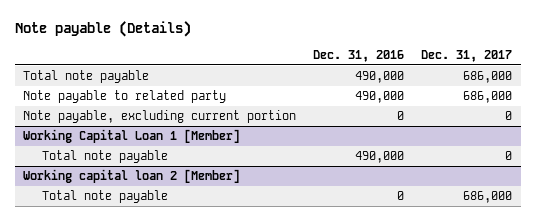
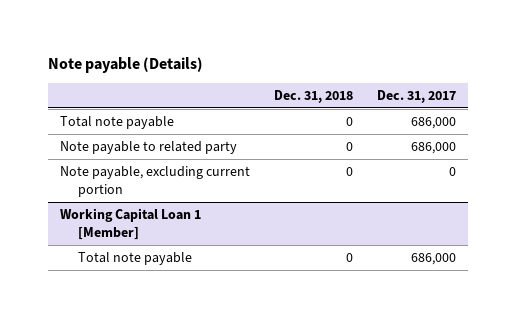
[313,49,405,62] Dec. 31, 2016 -> none
none -> [273,89,353,103] Dec. 31, 2018
[42,150,169,164] Total note payable -> none
[23,169,241,184] Working capital loan 2 [Member] -> none

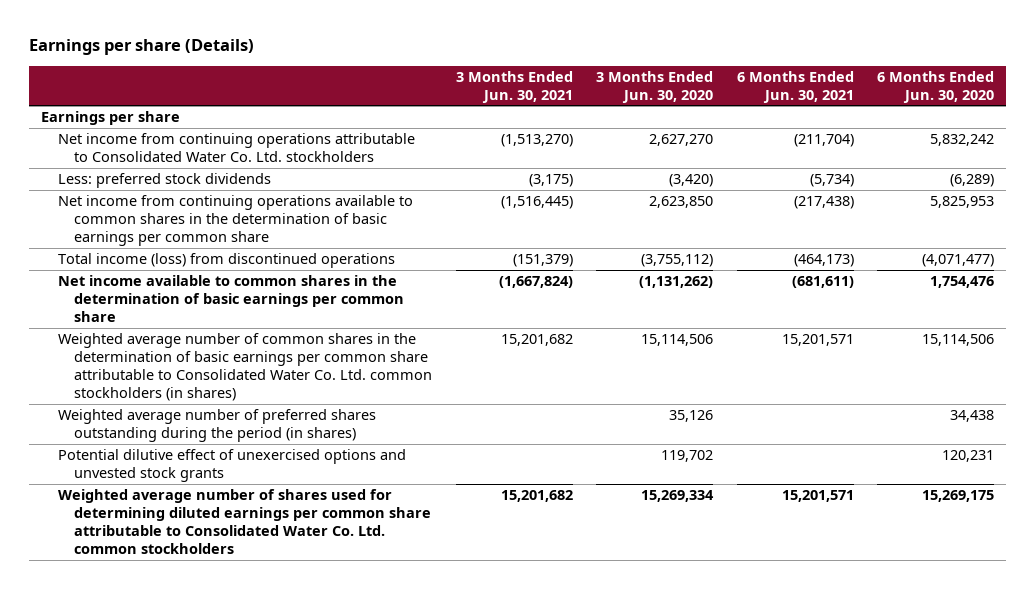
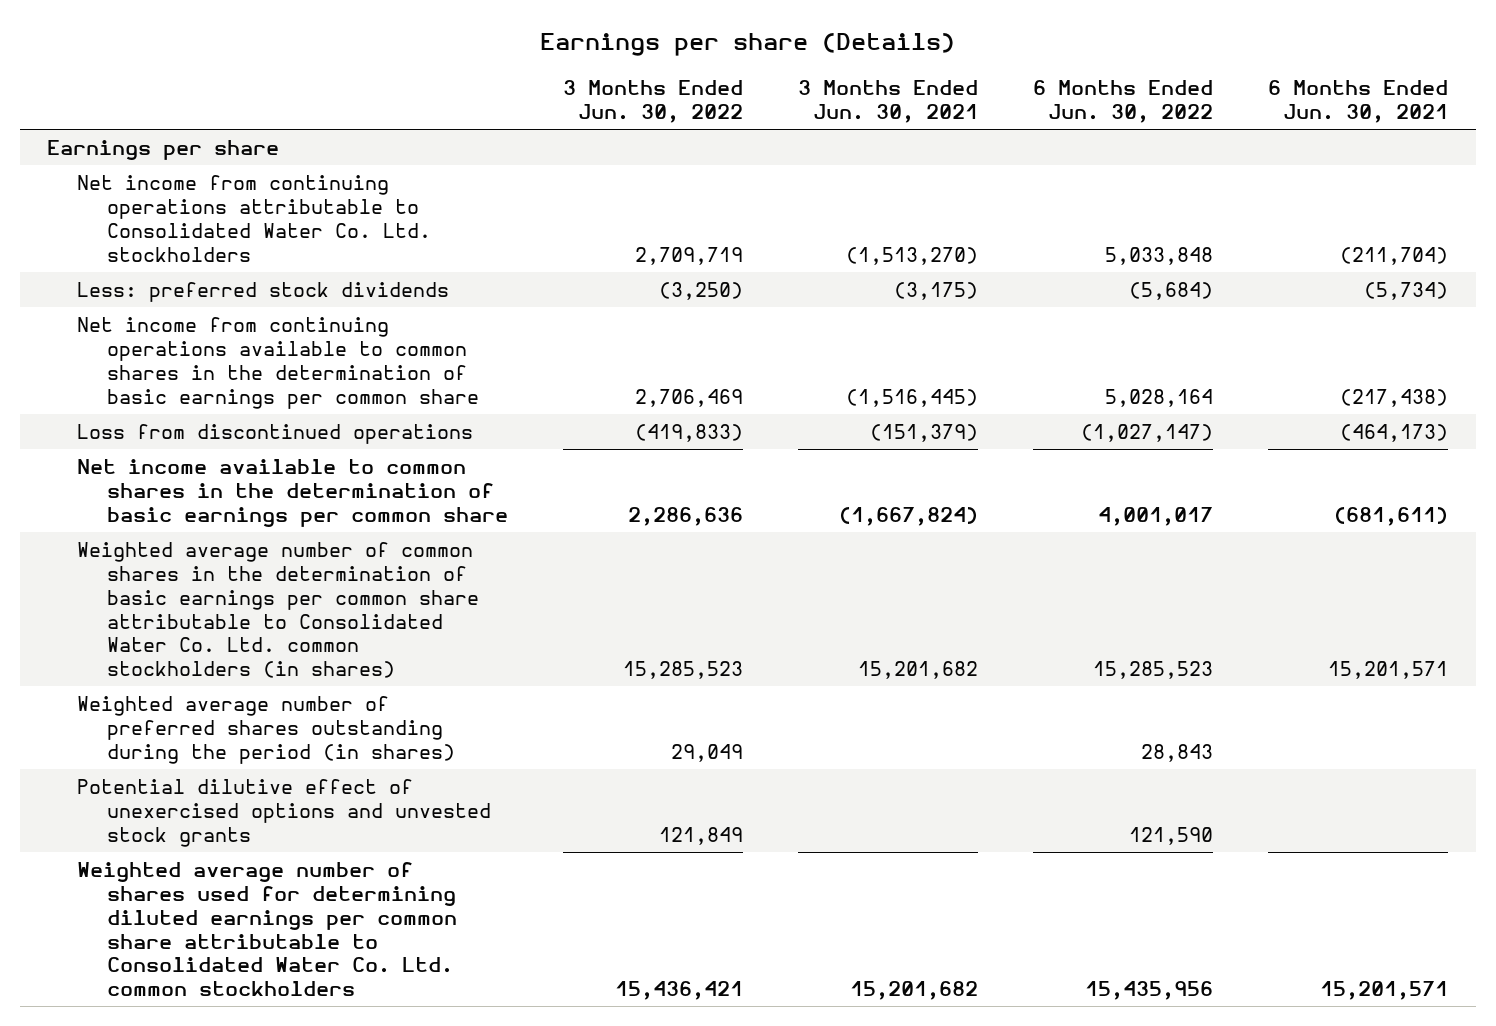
[596,70,714,103] 3 Months Ended Jun. 30, 2020 -> none
[877,70,995,103] 6 Months Ended Jun. 30, 2020 -> none
none -> [563,80,744,124] 3 Months Ended Jun. 30, 2022
none -> [1033,80,1214,124] 6 Months Ended Jun. 30, 2022
[57,252,395,268] Total income (loss) from discontinued operations -> [77,424,474,445] Loss from discontinued operations

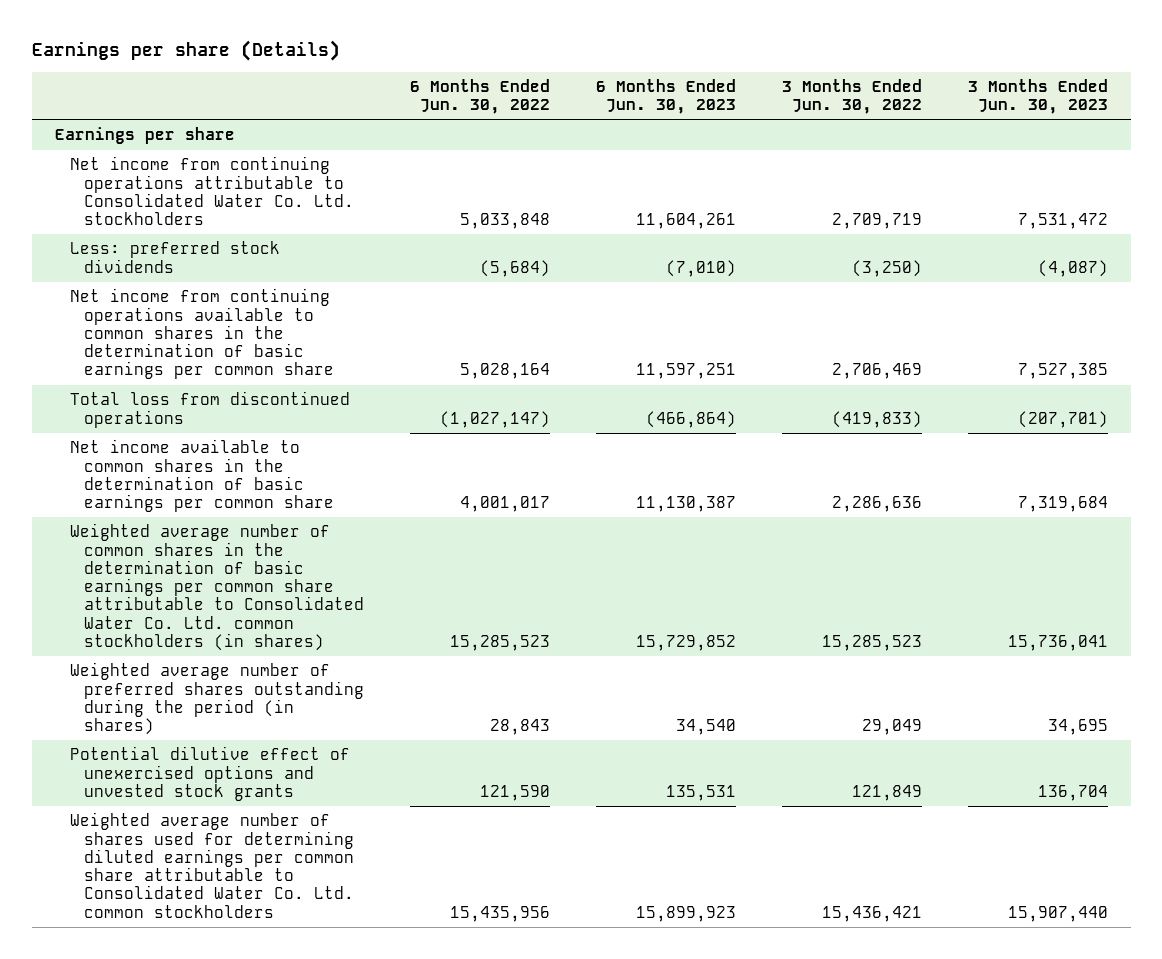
[798,80,979,124] 3 Months Ended Jun. 30, 2021 -> none
[1268,80,1449,124] 6 Months Ended Jun. 30, 2021 -> none
none -> [595,78,736,115] 6 Months Ended Jun. 30, 2023
none -> [967,78,1108,115] 3 Months Ended Jun. 30, 2023
[77,424,474,445] Loss from discontinued operations -> [69,391,350,428] Total loss from discontinued operations

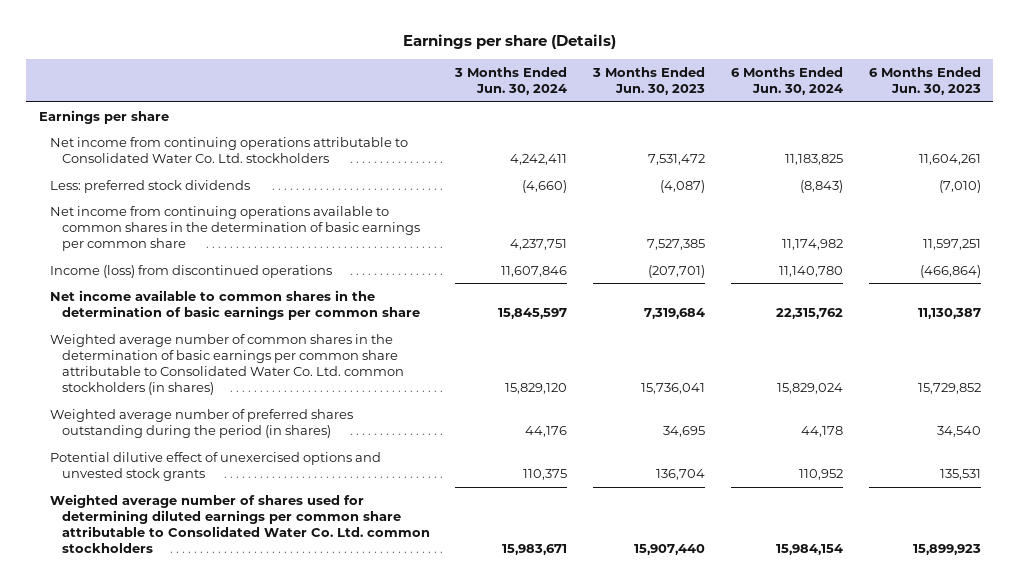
[410,78,551,115] 6 Months Ended Jun. 30, 2022 -> none
[781,78,922,115] 3 Months Ended Jun. 30, 2022 -> none
none -> [454,66,568,96] 3 Months Ended Jun. 30, 2024
none -> [730,66,843,96] 6 Months Ended Jun. 30, 2024
[69,391,350,428] Total loss from discontinued operations -> [50,264,333,278] Income (loss) from discontinued operations

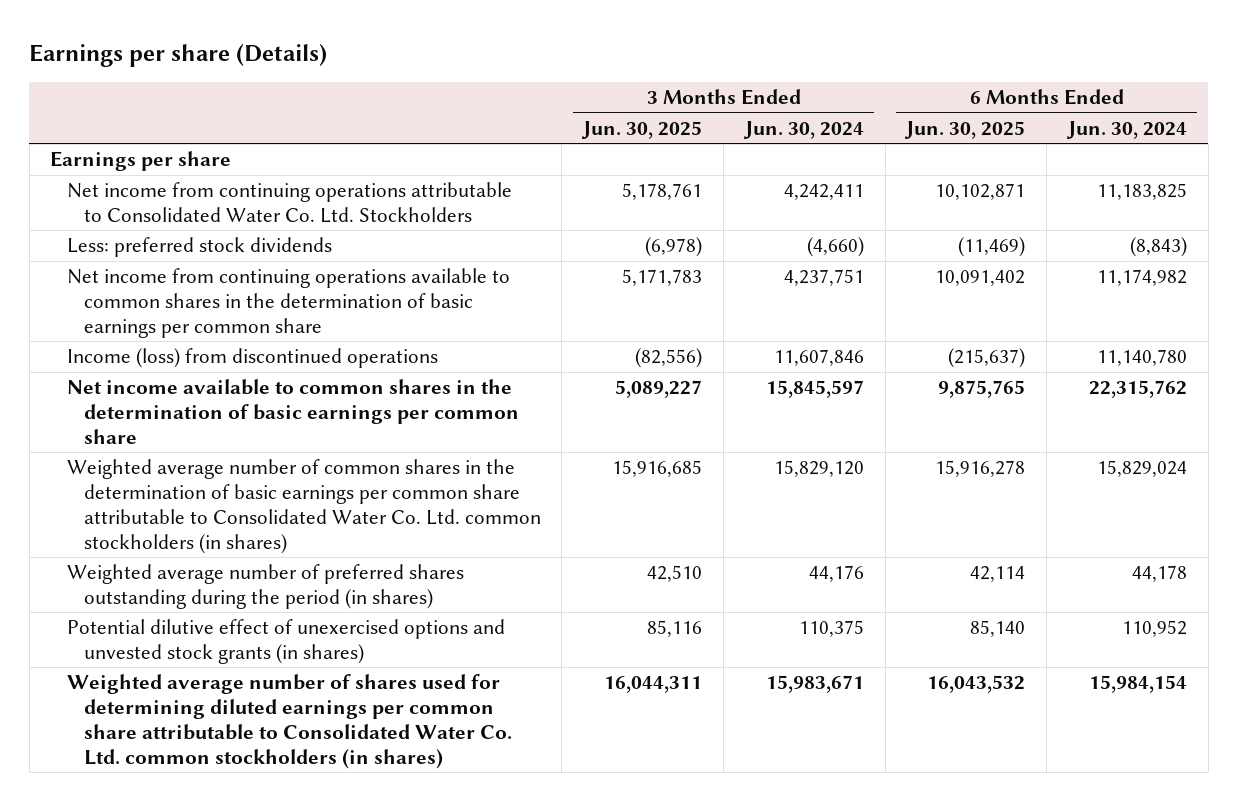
[592,66,706,96] 3 Months Ended Jun. 30, 2023 -> none
[868,66,981,96] 6 Months Ended Jun. 30, 2023 -> none
none -> [581,120,703,139] Jun. 30, 2025
none -> [904,120,1026,139] Jun. 30, 2025
[50,136,409,163] Net income from continuing operations attributable to Consolidated Water Co. Ltd. stockholders -> [67,182,513,223] Net income from continuing operations attributable to Consolidated Water Co. Ltd. Stockholders
[50,451,382,481] Potential dilutive effect of unexercised options and unvested stock grants -> [67,619,506,664] Potential dilutive effect of unexercised options and unvested stock grants (in shares)
[50,493,430,554] Weighted average number of shares used for determining diluted earnings per common share attributable to Consolidated Water Co. Ltd. common stockholders -> [67,674,512,769] Weighted average number of shares used for determining diluted earnings per common share attributable to Consolidated Water Co. Ltd. common stockholders (in shares)

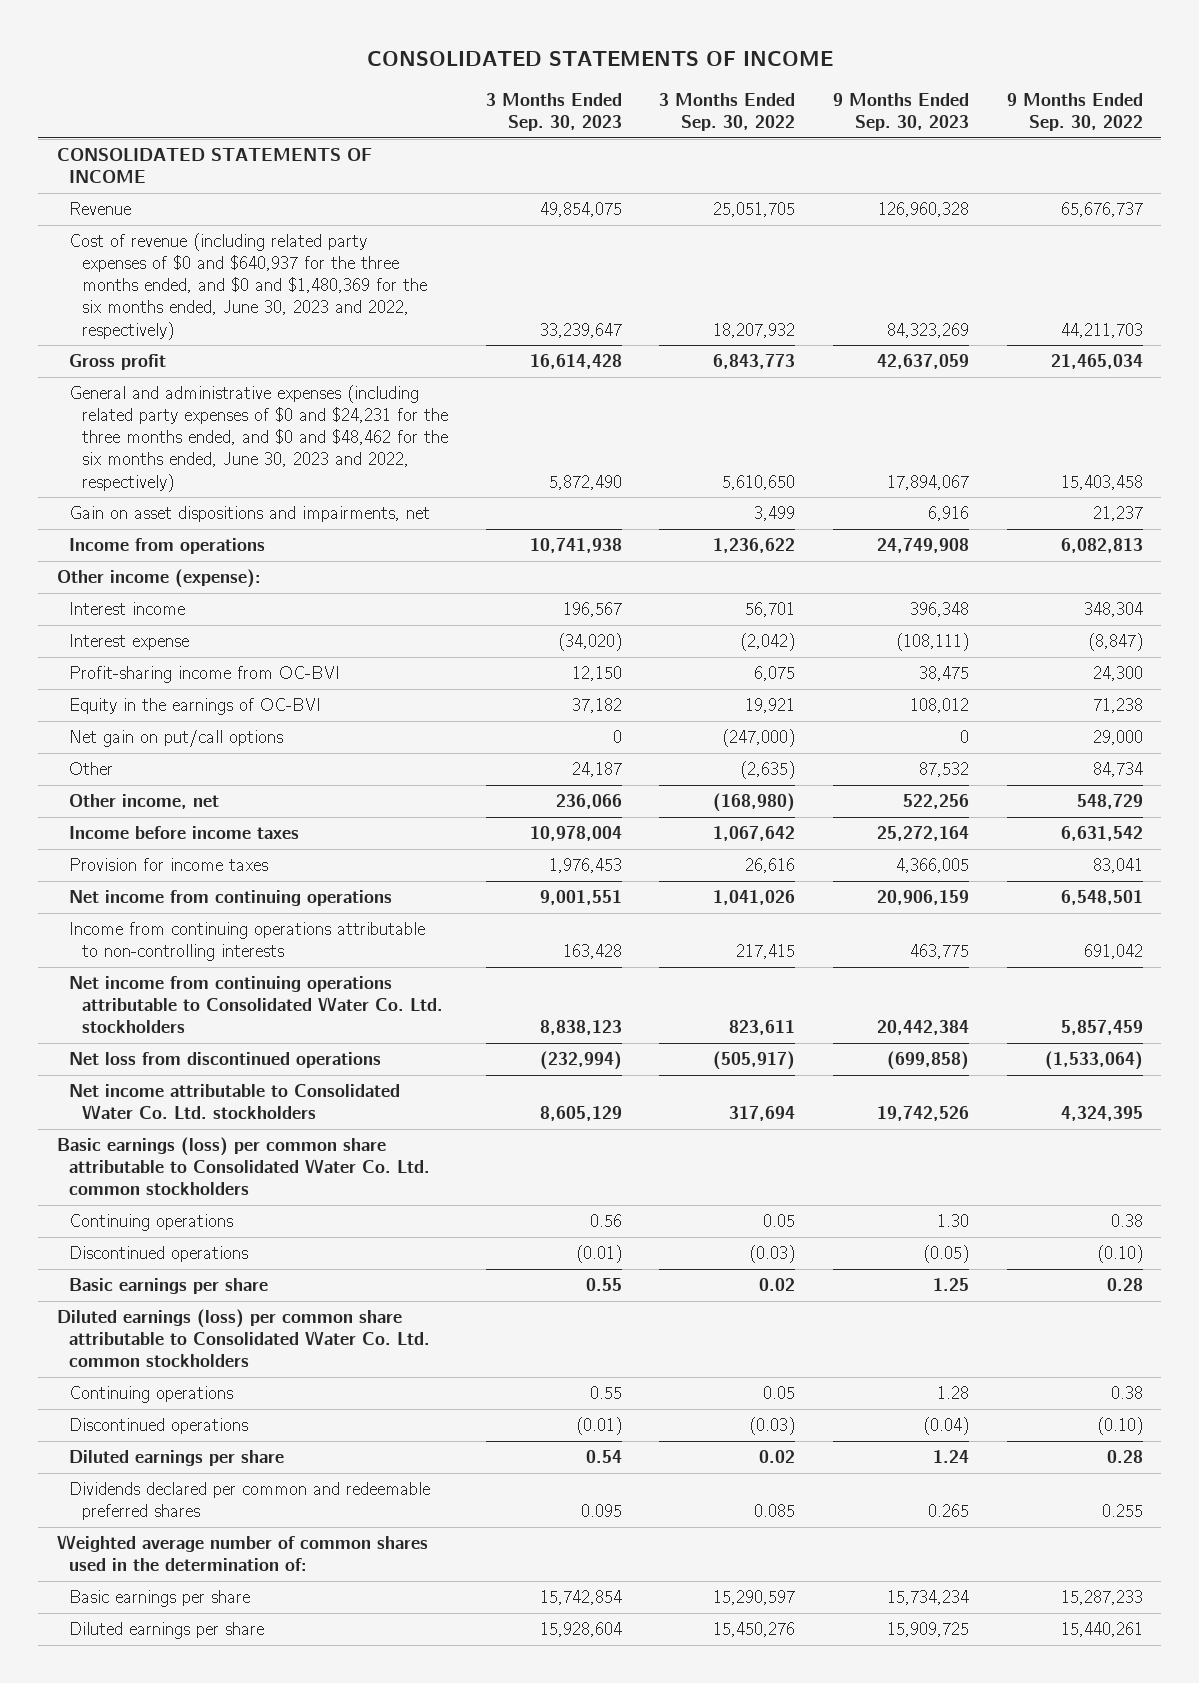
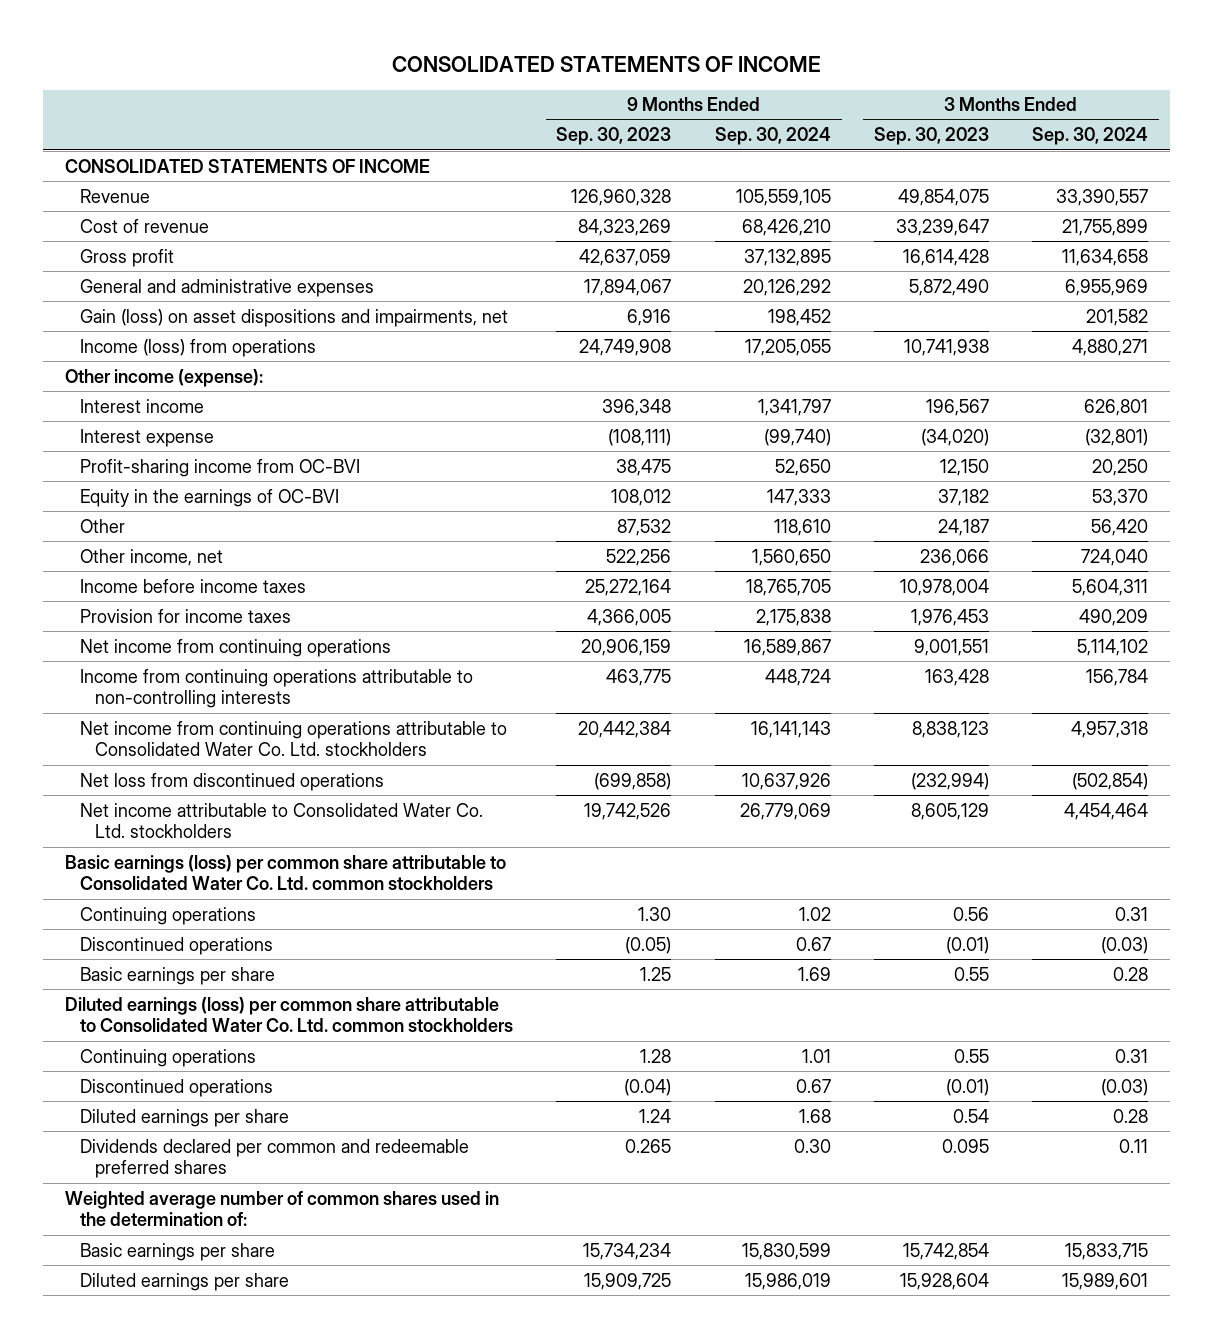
[659,92,796,131] 3 Months Ended Sep. 30, 2022 -> none
[1006,92,1143,131] 9 Months Ended Sep. 30, 2022 -> none
none -> [714,127,831,146] Sep. 30, 2024
none -> [1032,127,1149,146] Sep. 30, 2024
[69,233,427,340] Cost of revenue (including related party expenses of $0 and $640,937 for the three months ended, and $0 and $1,480,369 for the six months ended, June 30, 2023 and 2022, respectively) -> [80,218,210,233] Cost of revenue
[69,385,448,492] General and administrative expenses (including related party expenses of $0 and $24,231 for the three months ended, and $0 and $48,462 for the six months ended, June 30, 2023 and 2022, respectively) -> [80,278,375,297] General and administrative expenses
[69,506,431,523] Gain on asset dispositions and impairments, net -> [80,308,509,327] Gain (loss) on asset dispositions and impairments, net
[69,538,266,555] Income from operations -> [80,338,317,357] Income (loss) from operations
[69,730,284,748] Net gain on put/call options -> none

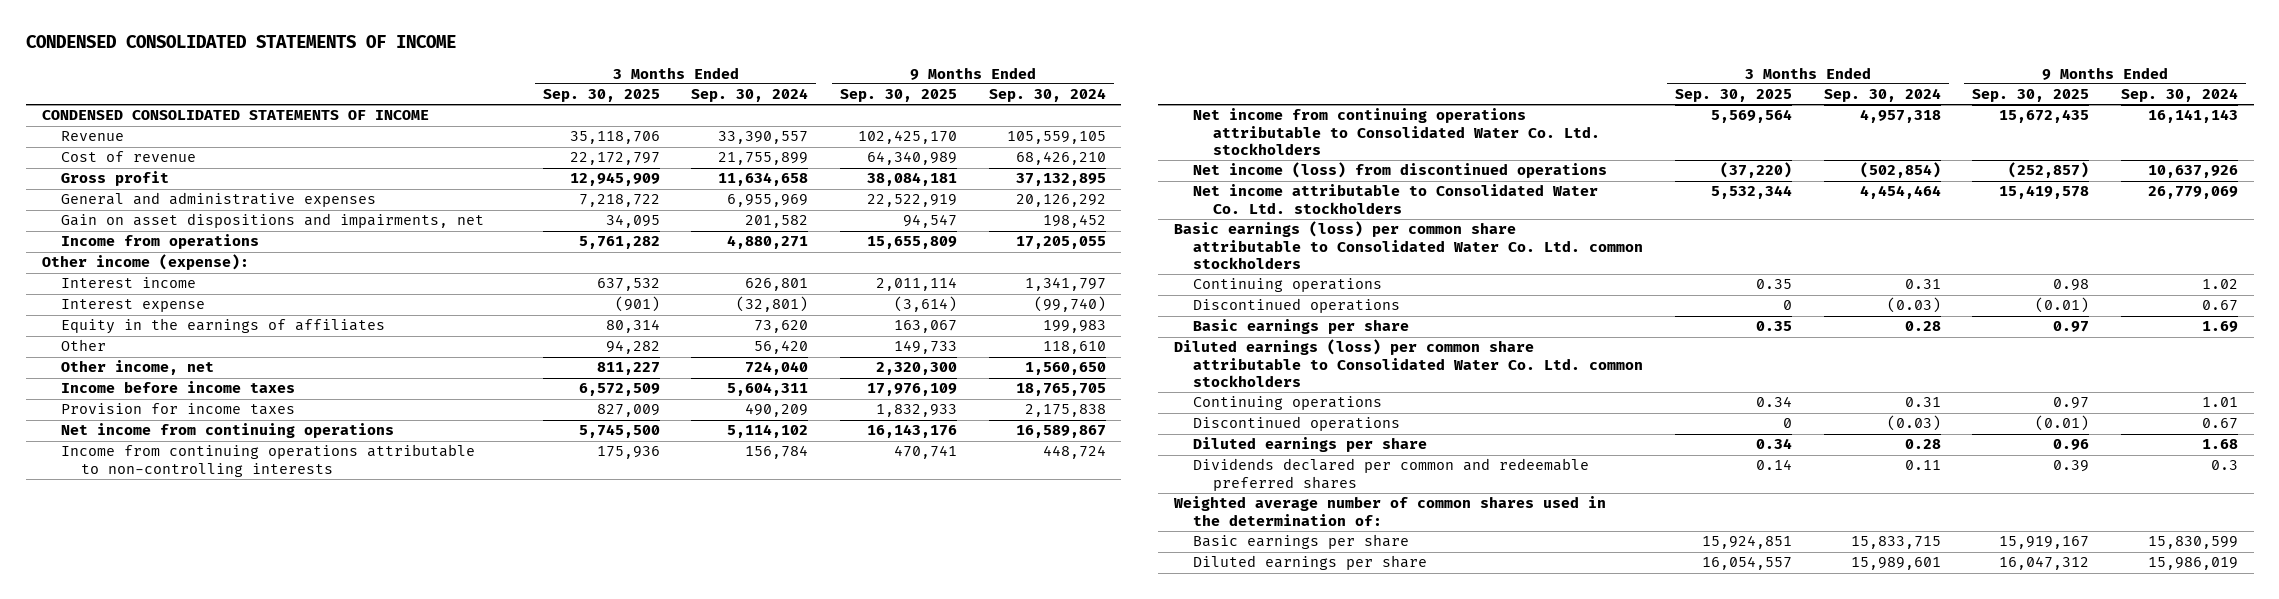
[391,55,821,72] CONSOLIDATED STATEMENTS OF INCOME -> [25,35,456,49] CONDENSED CONSOLIDATED STATEMENTS OF INCOME
[556,127,672,146] Sep. 30, 2023 -> none
[874,127,990,146] Sep. 30, 2023 -> none
none -> [542,89,660,103] Sep. 30, 2025
none -> [840,89,958,103] Sep. 30, 2025
[65,158,431,173] CONSOLIDATED STATEMENTS OF INCOME -> [41,110,429,121] CONDENSED CONSOLIDATED STATEMENTS OF INCOME
[80,308,509,327] Gain (loss) on asset dispositions and impairments, net -> [61,213,485,229] Gain on asset dispositions and impairments, net
[80,338,317,357] Income (loss) from operations -> [61,234,260,250] Income from operations
[80,458,361,477] Profit-sharing income from OC-BVI -> none
[80,488,340,507] Equity in the earnings of OC-BVI -> [61,318,386,335] Equity in the earnings of affiliates
[766,488,831,506] 147,333 -> [1042,320,1106,334] 199,983
[1092,488,1149,506] 53,370 -> [754,320,809,334] 73,620
[80,772,385,791] Net loss from discontinued operations -> [1193,162,1608,179] Net income (loss) from discontinued operations
[793,1138,831,1153] 0.30 -> [2210,460,2238,471] 0.3

